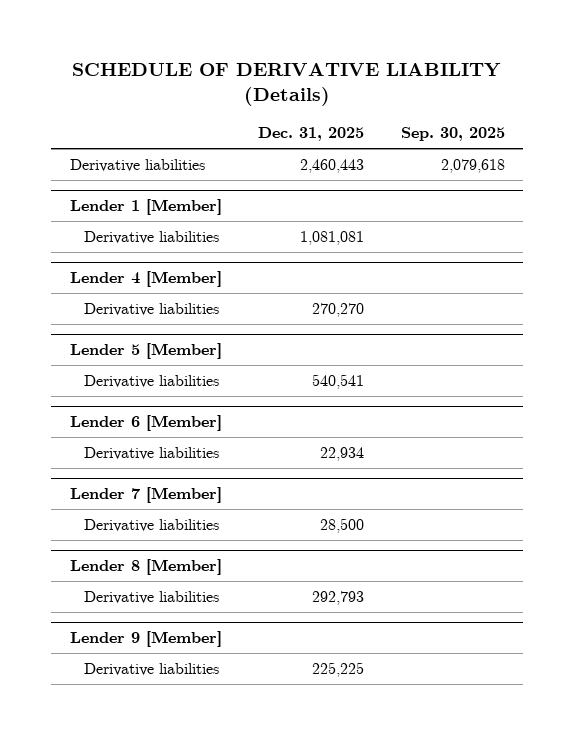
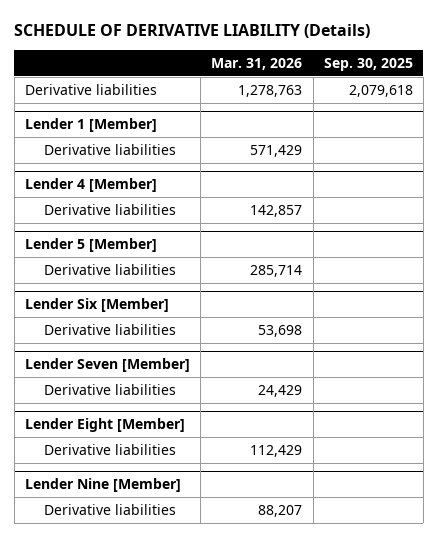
[258,127,365,142] Dec. 31, 2025 -> none
none -> [211,57,303,70] Mar. 31, 2026
[69,414,222,431] Lender 6 [Member] -> [24,297,169,312] Lender Six [Member]
[69,486,222,503] Lender 7 [Member] -> [24,357,190,372] Lender Seven [Member]
[69,558,222,575] Lender 8 [Member] -> [24,417,185,432] Lender Eight [Member]
[69,630,222,647] Lender 9 [Member] -> [24,477,181,492] Lender Nine [Member]

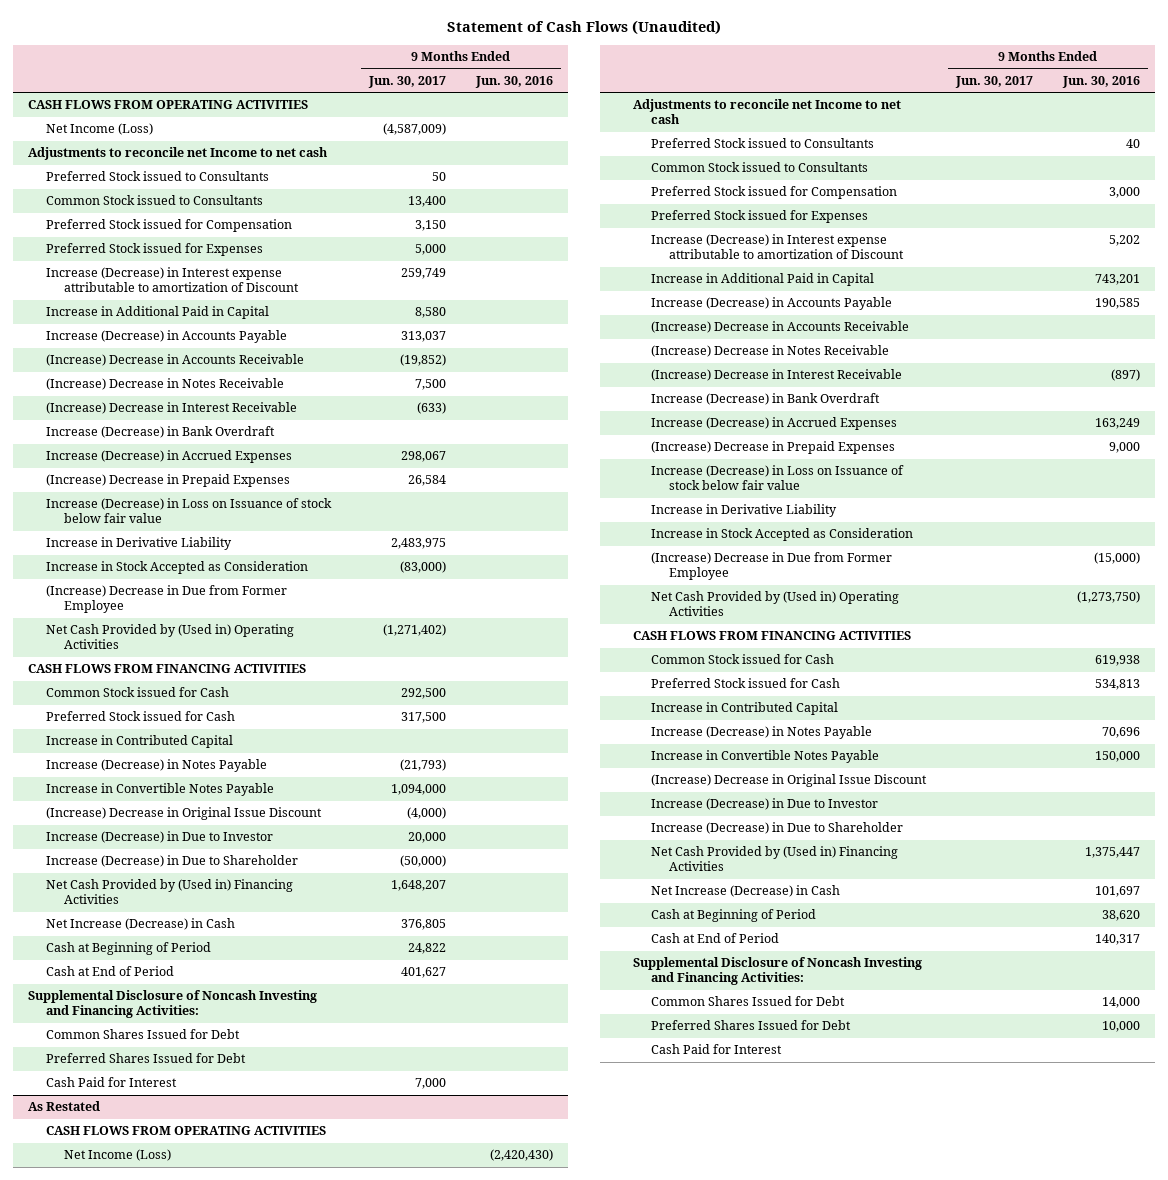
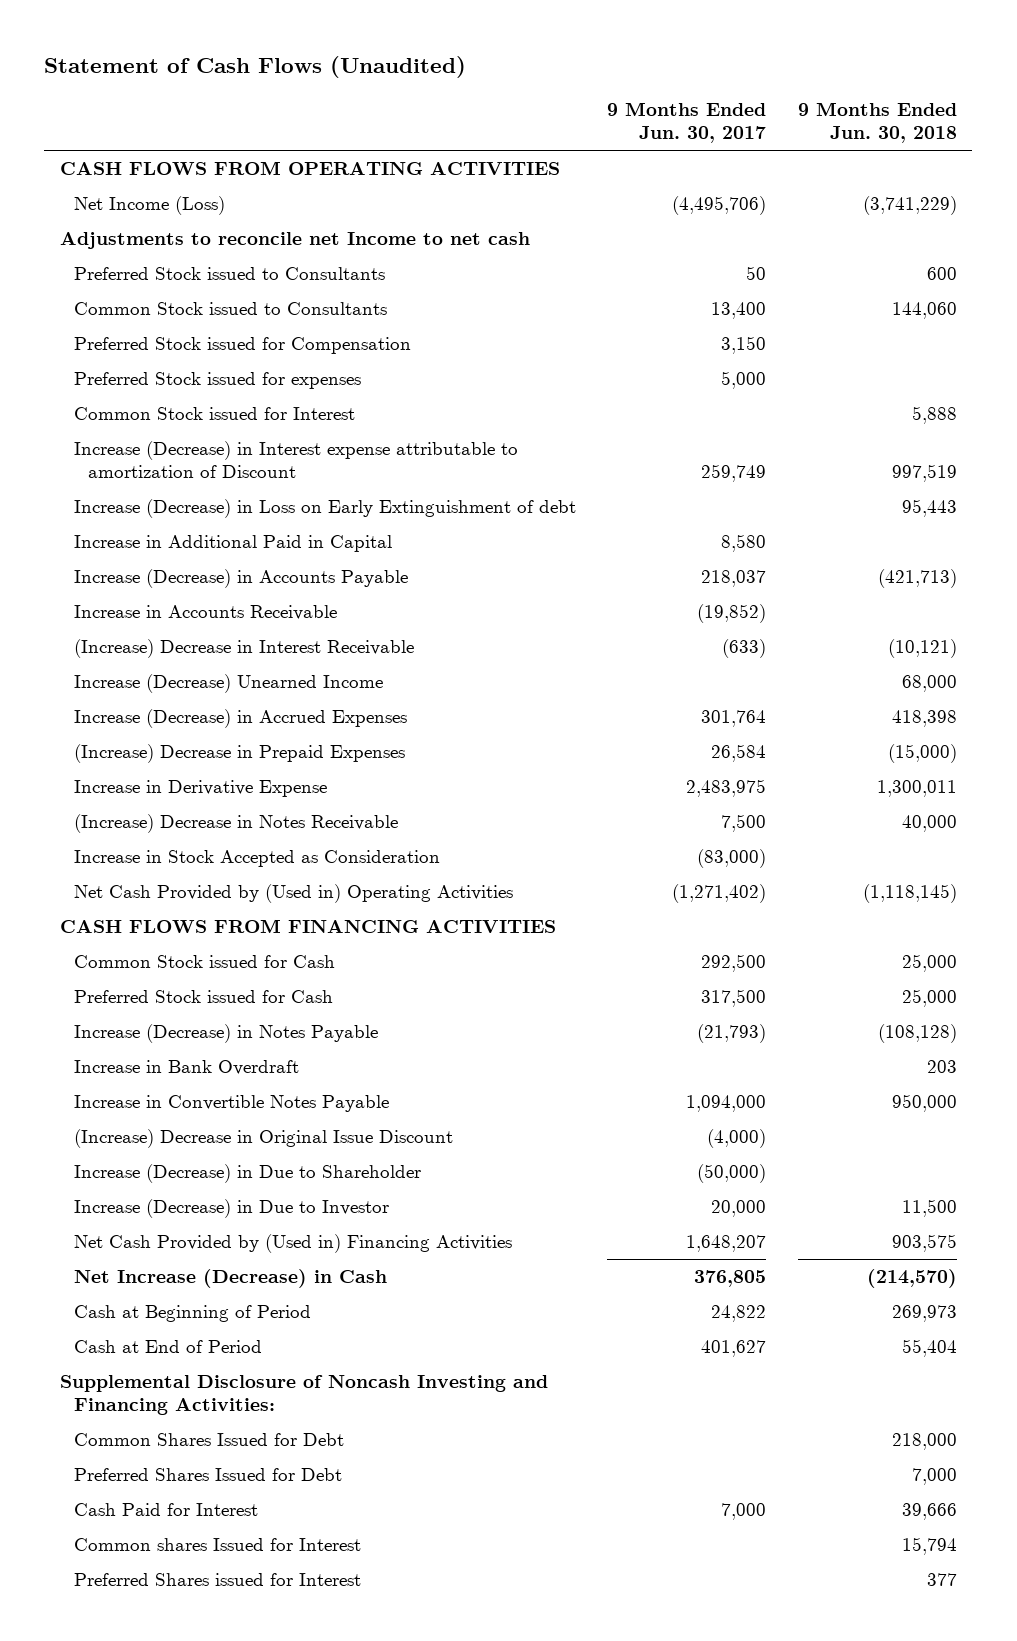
[475,75,554,88] Jun. 30, 2016 -> none
none -> [797,102,957,144] 9 Months Ended Jun. 30, 2018
[382,123,446,136] (4,587,009) -> [672,195,767,215] (4,495,706)
[45,243,263,257] Preferred Stock issued for Expenses -> [74,371,362,389] Preferred Stock issued for expenses
none -> [74,406,356,420] Common Stock issued for Interest
none -> [74,498,577,518] Increase (Decrease) in Loss on Early Extinguishment of debt
[400,331,446,343] 313,037 -> [701,569,767,587] 218,037
[45,354,304,367] (Increase) Decrease in Accounts Receivable -> [74,604,338,620] Increase in Accounts Receivable
[45,426,275,439] Increase (Decrease) in Bank Overdraft -> none
none -> [74,673,384,693] Increase (Decrease) Unearned Income
[400,451,446,463] 298,067 -> [701,709,767,727] 301,764
[45,498,332,524] Increase (Decrease) in Loss on Issuance of stock below fair value -> none
[45,537,232,551] Increase in Derivative Liability -> [74,779,328,797] Increase in Derivative Expense
[45,378,284,391] (Increase) Decrease in Notes Receivable -> [74,813,399,833] (Increase) Decrease in Notes Receivable
[45,585,287,614] (Increase) Decrease in Due from Former Employee -> none
[45,735,233,749] Increase in Contributed Capital -> none
none -> [74,1059,300,1075] Increase in Bank Overdraft
[45,831,273,844] Increase (Decrease) in Due to Investor -> [74,1198,390,1218] Increase (Decrease) in Due to Investor
[27,1101,100,1112] As Restated -> none
[45,1126,326,1136] CASH FLOWS FROM OPERATING ACTIVITIES -> none
[63,1149,171,1162] Net Income (Loss) -> none
[632,99,901,125] Adjustments to reconcile net Income to net cash -> none
[650,138,874,149] Preferred Stock issued to Consultants -> none
[650,162,868,173] Common Stock issued to Consultants -> none
[650,186,897,200] Preferred Stock issued for Compensation -> none
[650,210,868,224] Preferred Stock issued for Expenses -> none
[650,234,904,260] Increase (Decrease) in Interest expense attributable to amortization of Discount -> none
[650,273,874,287] Increase in Additional Paid in Capital -> none
[650,297,892,311] Increase (Decrease) in Accounts Payable -> none
[650,321,909,334] (Increase) Decrease in Accounts Receivable -> none
[650,345,889,358] (Increase) Decrease in Notes Receivable -> none
[650,369,902,382] (Increase) Decrease in Interest Receivable -> none
[650,393,880,406] Increase (Decrease) in Bank Overdraft -> none
[650,417,897,431] Increase (Decrease) in Accrued Expenses -> none
[650,441,895,455] (Increase) Decrease in Prepaid Expenses -> none
[650,465,904,491] Increase (Decrease) in Loss on Issuance of stock below fair value -> none
[650,504,837,518] Increase in Derivative Liability -> none
[650,528,913,542] Increase in Stock Accepted as Consideration -> none
[650,552,892,581] (Increase) Decrease in Due from Former Employee -> none
[650,591,899,617] Net Cash Provided by (Used in) Operating Activities -> none
[632,631,911,641] CASH FLOWS FROM FINANCING ACTIVITIES -> none
[650,654,834,665] Common Stock issued for Cash -> none
[650,678,840,689] Preferred Stock issued for Cash -> none
[650,702,838,716] Increase in Contributed Capital -> none
[650,726,872,740] Increase (Decrease) in Notes Payable -> none
[650,750,879,764] Increase in Convertible Notes Payable -> none
[650,774,927,788] (Increase) Decrease in Original Issue Discount -> none
[650,798,878,811] Increase (Decrease) in Due to Investor -> none
[650,822,903,835] Increase (Decrease) in Due to Shareholder -> none
[650,846,898,872] Net Cash Provided by (Used in) Financing Activities -> none
[650,885,840,898] Net Increase (Decrease) in Cash -> none
[650,909,816,923] Cash at Beginning of Period -> none
[650,933,779,944] Cash at End of Period -> none
[632,957,922,986] Supplemental Disclosure of Noncash Investing and Financing Activities: -> none
[650,996,845,1007] Common Shares Issued for Debt -> none
[650,1020,851,1031] Preferred Shares Issued for Debt -> none
[650,1044,782,1055] Cash Paid for Interest -> none
none -> [74,1537,362,1551] Common shares Issued for Interest
none -> [74,1572,362,1586] Preferred Shares issued for Interest

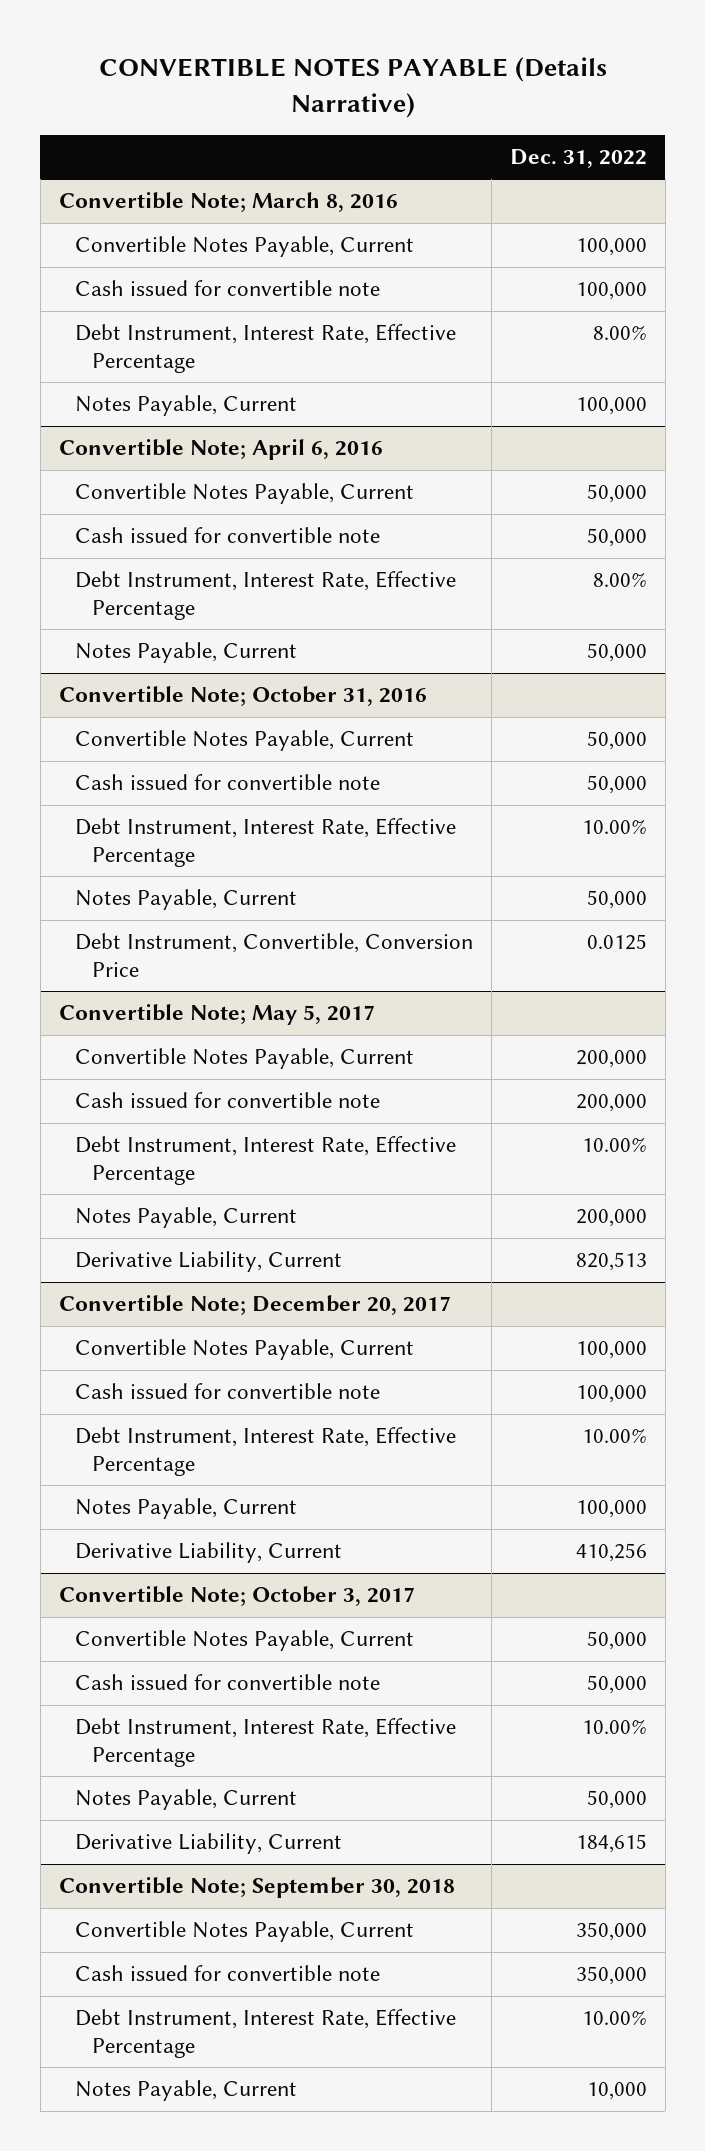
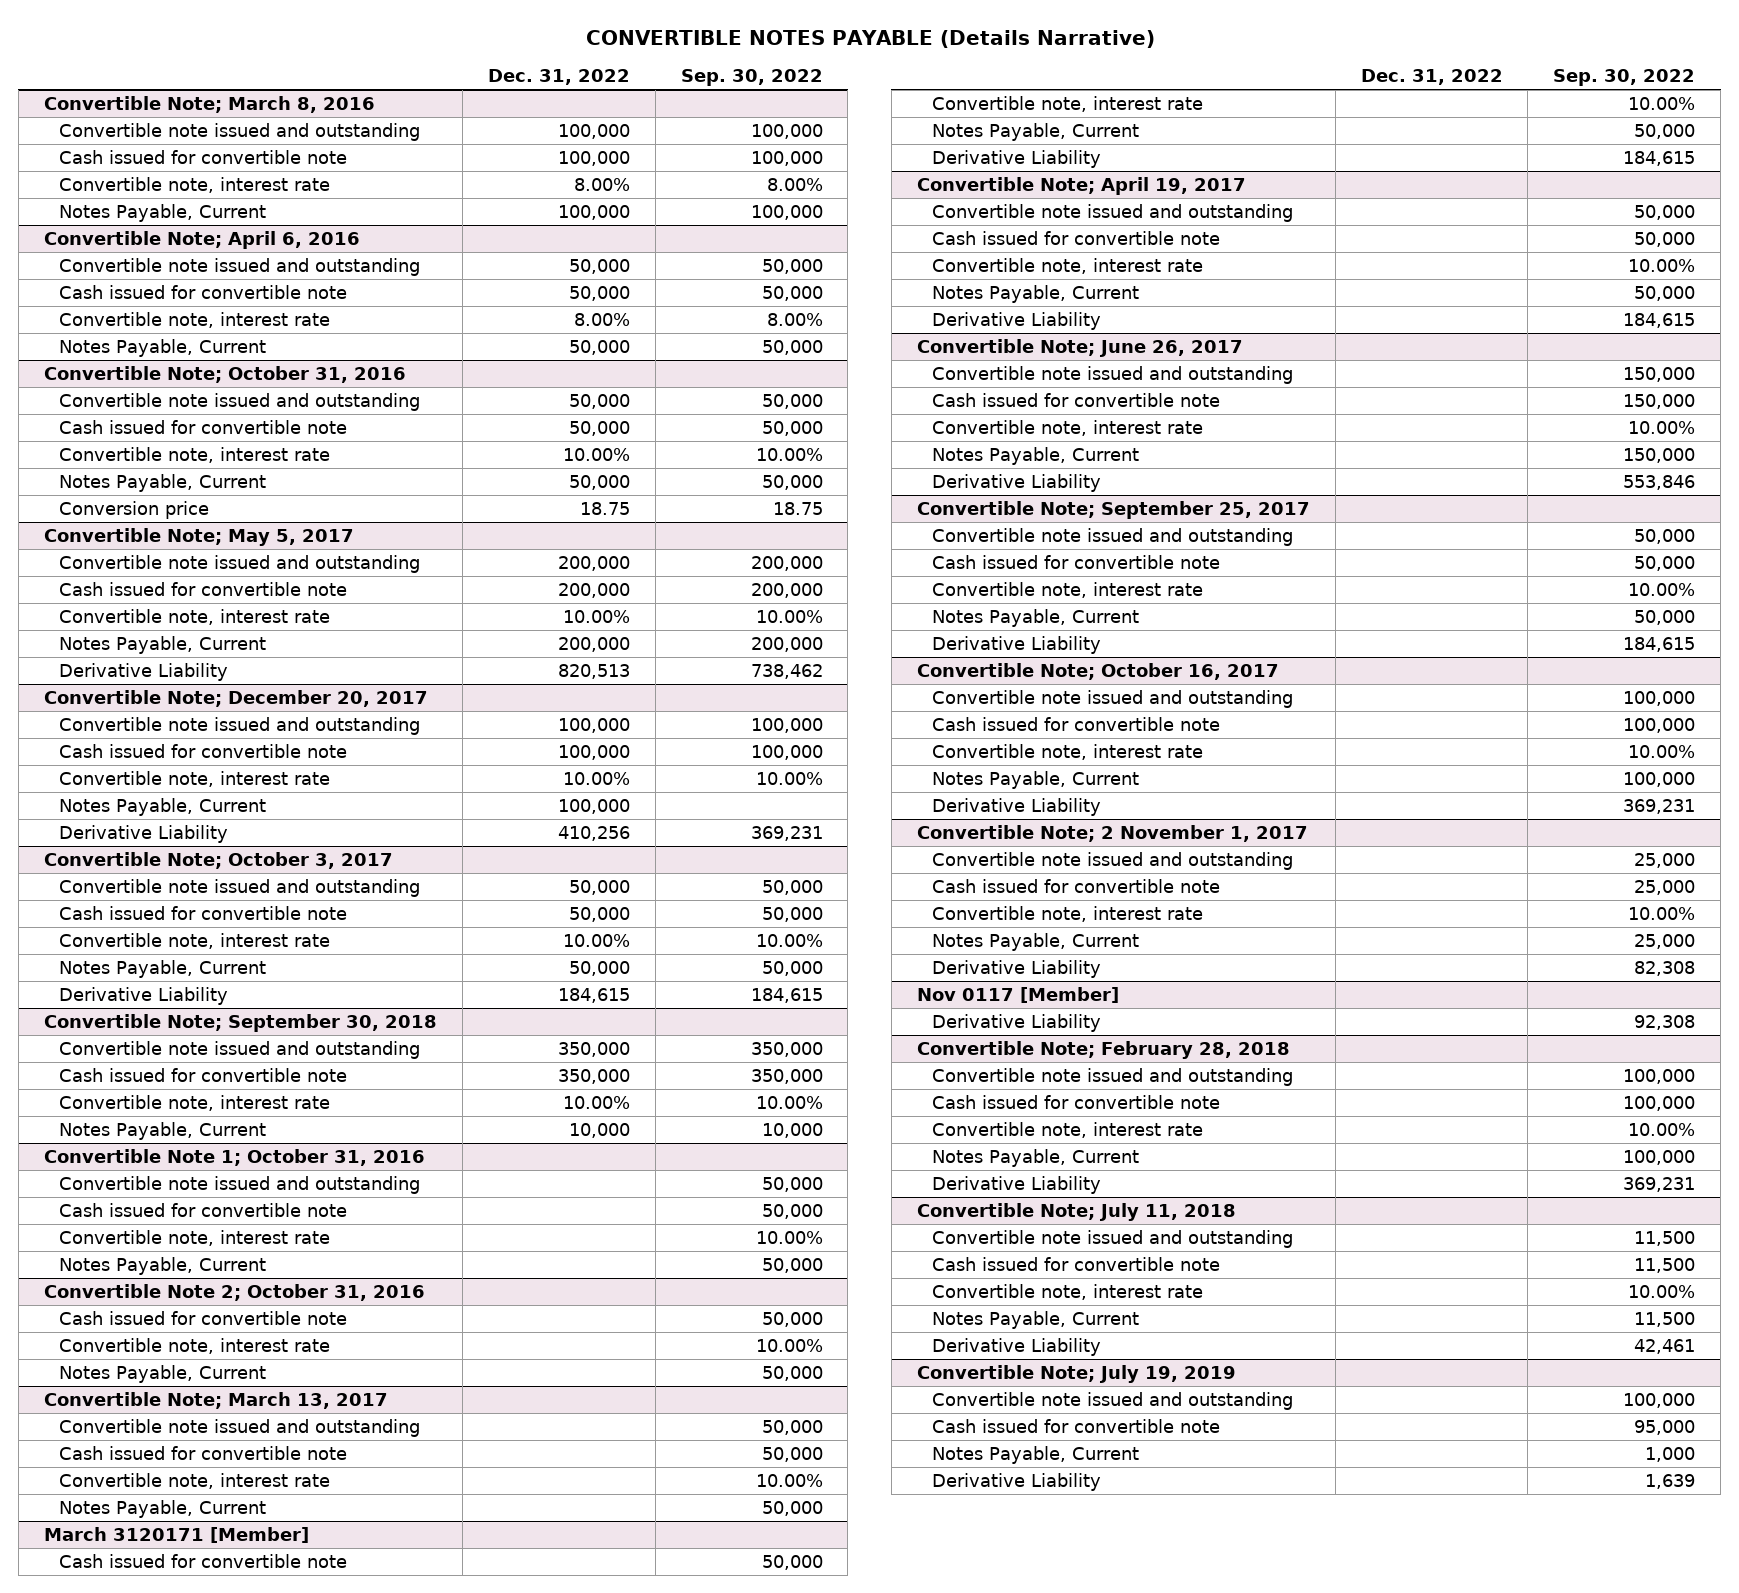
none -> [680,69,823,87] Sep. 30, 2022
[75,236,415,258] Convertible Notes Payable, Current -> [59,122,421,141] Convertible note issued and outstanding
[75,324,457,374] Debt Instrument, Interest Rate, Effective Percentage -> [59,176,331,193] Convertible note, interest rate
[75,483,415,505] Convertible Notes Payable, Current -> [59,257,421,276] Convertible note issued and outstanding
[75,571,457,621] Debt Instrument, Interest Rate, Effective Percentage -> [59,311,331,328] Convertible note, interest rate
[75,730,415,752] Convertible Notes Payable, Current -> [59,392,421,411] Convertible note issued and outstanding
[75,818,457,868] Debt Instrument, Interest Rate, Effective Percentage -> [59,446,331,463] Convertible note, interest rate
[75,933,474,978] Debt Instrument, Convertible, Conversion Price -> [59,500,210,519] Conversion price
[586,934,647,951] 0.0125 -> [579,501,630,515] 18.75
[75,1048,415,1070] Convertible Notes Payable, Current -> [59,554,421,573] Convertible note issued and outstanding
[75,1136,457,1186] Debt Instrument, Interest Rate, Effective Percentage -> [59,608,331,625] Convertible note, interest rate
[75,1251,343,1273] Derivative Liability, Current -> [59,662,229,681] Derivative Liability
[75,1339,415,1361] Convertible Notes Payable, Current -> [59,716,421,735] Convertible note issued and outstanding
[75,1427,457,1477] Debt Instrument, Interest Rate, Effective Percentage -> [59,770,331,787] Convertible note, interest rate
[75,1542,343,1564] Derivative Liability, Current -> [59,824,229,843] Derivative Liability
[75,1630,415,1652] Convertible Notes Payable, Current -> [59,878,421,897] Convertible note issued and outstanding
[75,1718,457,1768] Debt Instrument, Interest Rate, Effective Percentage -> [59,932,331,949] Convertible note, interest rate
[75,1833,343,1855] Derivative Liability, Current -> [59,986,229,1005] Derivative Liability
[75,1921,415,1943] Convertible Notes Payable, Current -> [59,1040,421,1059] Convertible note issued and outstanding
[75,2009,457,2059] Debt Instrument, Interest Rate, Effective Percentage -> [59,1094,331,1111] Convertible note, interest rate
none -> [43,1148,425,1166] Convertible Note 1; October 31, 2016
none -> [59,1175,421,1194] Convertible note issued and outstanding
none -> [59,1202,348,1217] Cash issued for convertible note
none -> [59,1229,331,1246] Convertible note, interest rate
none -> [59,1256,267,1275] Notes Payable, Current
none -> [43,1283,425,1301] Convertible Note 2; October 31, 2016
none -> [59,1310,348,1325] Cash issued for convertible note
none -> [59,1337,331,1354] Convertible note, interest rate
none -> [59,1364,267,1383] Notes Payable, Current
none -> [43,1391,388,1409] Convertible Note; March 13, 2017
none -> [59,1418,421,1437] Convertible note issued and outstanding
none -> [59,1445,348,1460] Cash issued for convertible note
none -> [59,1472,331,1489] Convertible note, interest rate
none -> [59,1499,267,1518] Notes Payable, Current
none -> [43,1526,309,1543] March 3120171 [Member]
none -> [59,1553,348,1568] Cash issued for convertible note
none -> [932,95,1204,112] Convertible note, interest rate
none -> [932,122,1140,141] Notes Payable, Current
none -> [932,149,1102,168] Derivative Liability
none -> [916,176,1246,195] Convertible Note; April 19, 2017
none -> [932,203,1294,222] Convertible note issued and outstanding
none -> [932,230,1221,245] Cash issued for convertible note
none -> [932,257,1204,274] Convertible note, interest rate
none -> [932,284,1140,303] Notes Payable, Current
none -> [932,311,1102,330] Derivative Liability
none -> [916,338,1243,357] Convertible Note; June 26, 2017
none -> [932,365,1294,384] Convertible note issued and outstanding
none -> [932,392,1221,407] Cash issued for convertible note
none -> [932,419,1204,436] Convertible note, interest rate
none -> [932,446,1140,465] Notes Payable, Current
none -> [932,473,1102,492] Derivative Liability
none -> [916,500,1310,519] Convertible Note; September 25, 2017
none -> [932,527,1294,546] Convertible note issued and outstanding
none -> [932,554,1221,569] Cash issued for convertible note
none -> [932,581,1204,598] Convertible note, interest rate
none -> [932,608,1140,627] Notes Payable, Current
none -> [932,635,1102,654] Derivative Liability
none -> [916,662,1279,680] Convertible Note; October 16, 2017
none -> [932,689,1294,708] Convertible note issued and outstanding
none -> [932,716,1221,731] Cash issued for convertible note
none -> [932,743,1204,760] Convertible note, interest rate
none -> [932,770,1140,789] Notes Payable, Current
none -> [932,797,1102,816] Derivative Liability
none -> [916,824,1308,842] Convertible Note; 2 November 1, 2017
none -> [932,851,1294,870] Convertible note issued and outstanding
none -> [932,878,1221,893] Cash issued for convertible note
none -> [932,905,1204,922] Convertible note, interest rate
none -> [932,932,1140,951] Notes Payable, Current
none -> [932,959,1102,978] Derivative Liability
none -> [916,986,1119,1003] Nov 0117 [Member]
none -> [932,1013,1102,1032] Derivative Liability
none -> [916,1040,1290,1059] Convertible Note; February 28, 2018
none -> [932,1067,1294,1086] Convertible note issued and outstanding
none -> [932,1094,1221,1109] Cash issued for convertible note
none -> [932,1121,1204,1138] Convertible note, interest rate
none -> [932,1148,1140,1167] Notes Payable, Current
none -> [932,1175,1102,1194] Derivative Liability
none -> [916,1202,1236,1221] Convertible Note; July 11, 2018
none -> [932,1229,1294,1248] Convertible note issued and outstanding
none -> [932,1256,1221,1271] Cash issued for convertible note
none -> [932,1283,1204,1300] Convertible note, interest rate
none -> [932,1310,1140,1329] Notes Payable, Current
none -> [932,1337,1102,1356] Derivative Liability
none -> [916,1364,1236,1383] Convertible Note; July 19, 2019
none -> [932,1391,1294,1410] Convertible note issued and outstanding
none -> [932,1418,1221,1433] Cash issued for convertible note
none -> [932,1445,1140,1464] Notes Payable, Current
none -> [932,1472,1102,1491] Derivative Liability

